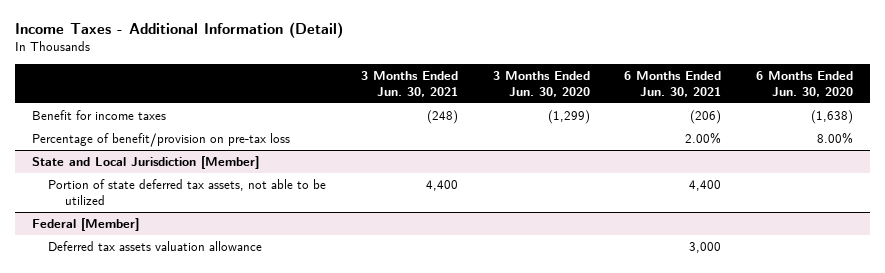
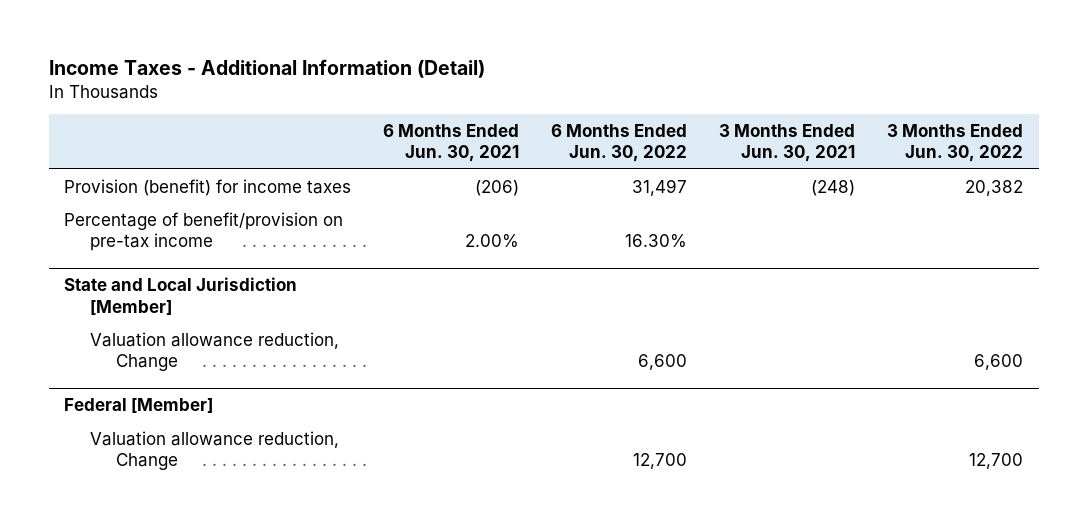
[492,70,590,97] 3 Months Ended Jun. 30, 2020 -> none
[755,70,853,97] 6 Months Ended Jun. 30, 2020 -> none
none -> [551,124,688,163] 6 Months Ended Jun. 30, 2022
none -> [886,124,1023,163] 3 Months Ended Jun. 30, 2022
[32,109,167,120] Benefit for income taxes -> [64,178,352,196] Provision (benefit) for income taxes
[32,132,291,147] Percentage of benefit/provision on pre-tax loss -> [64,211,344,252] Percentage of benefit/provision on pre-tax income
[48,178,327,205] Portion of state deferred tax assets, not able to be utilized -> none
none -> [90,331,340,372] Valuation allowance reduction, Change
[48,240,263,251] Deferred tax assets valuation allowance -> none
none -> [90,430,340,471] Valuation allowance reduction, Change

